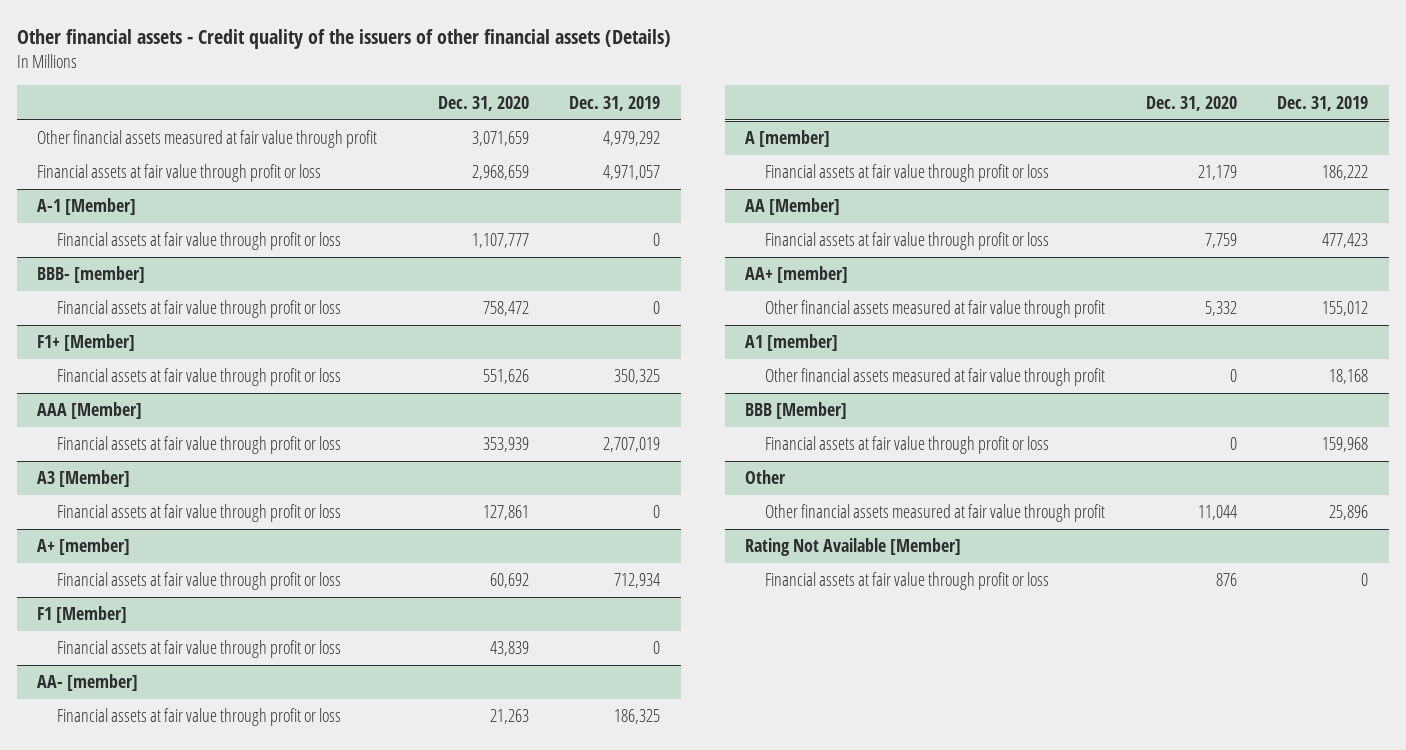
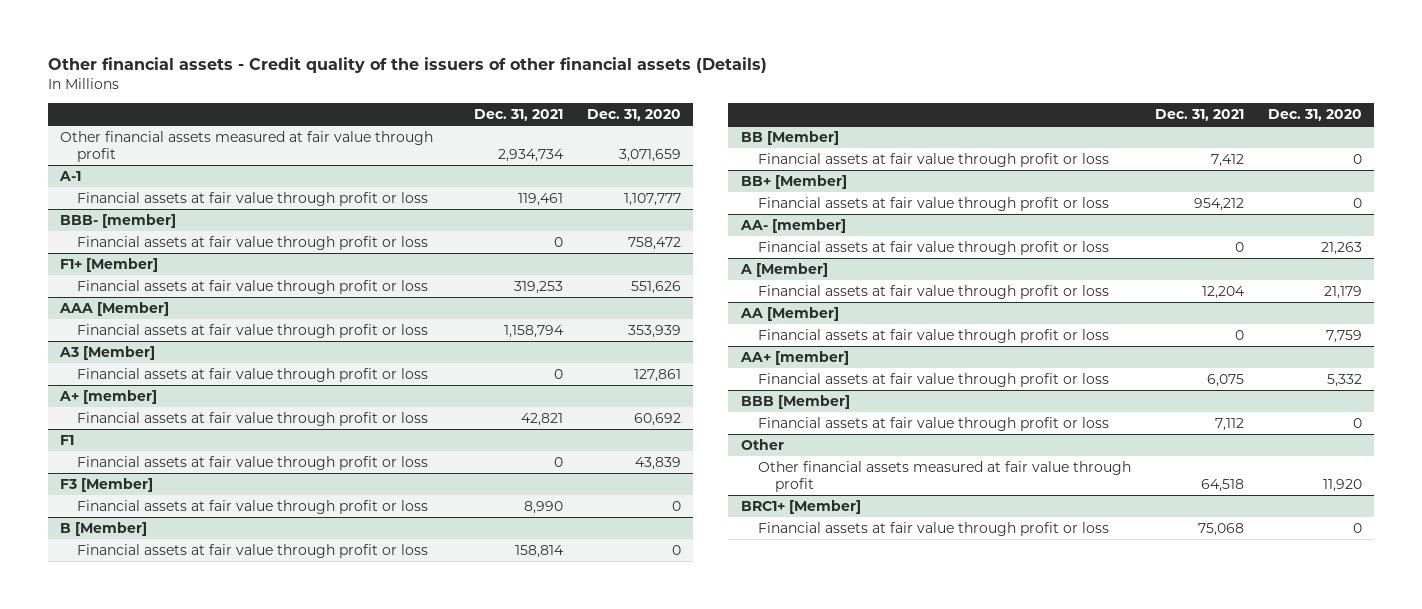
[569,95,661,111] Dec. 31, 2019 -> none
none -> [474,108,564,121] Dec. 31, 2021
[37,164,322,183] Financial assets at fair value through profit or loss -> none
[37,198,137,216] A-1 [Member] -> [58,171,81,182] A-1
[37,606,128,624] F1 [Member] -> [59,435,74,446] F1
none -> [59,478,153,493] F3 [Member]
none -> [77,500,429,515] Financial assets at fair value through profit or loss
none -> [59,522,147,537] B [Member]
none -> [77,544,429,559] Financial assets at fair value through profit or loss
none -> [740,131,839,146] BB [Member]
none -> [757,153,1109,168] Financial assets at fair value through profit or loss
none -> [740,175,847,190] BB+ [Member]
none -> [757,197,1109,212] Financial assets at fair value through profit or loss
[745,130,831,148] A [member] -> [739,263,828,278] A [Member]
[745,334,839,352] A1 [member] -> none
[764,368,1105,387] Other financial assets measured at fair value through profit -> none
[764,300,1105,319] Other financial assets measured at fair value through profit -> [757,373,1109,388] Financial assets at fair value through profit or loss
[745,538,962,557] Rating Not Available [Member] -> none
[1197,505,1237,521] 11,044 -> [1322,478,1362,492] 11,920
none -> [740,500,861,515] BRC1+ [Member]
[1215,573,1237,587] 876 -> [1352,523,1362,534] 0

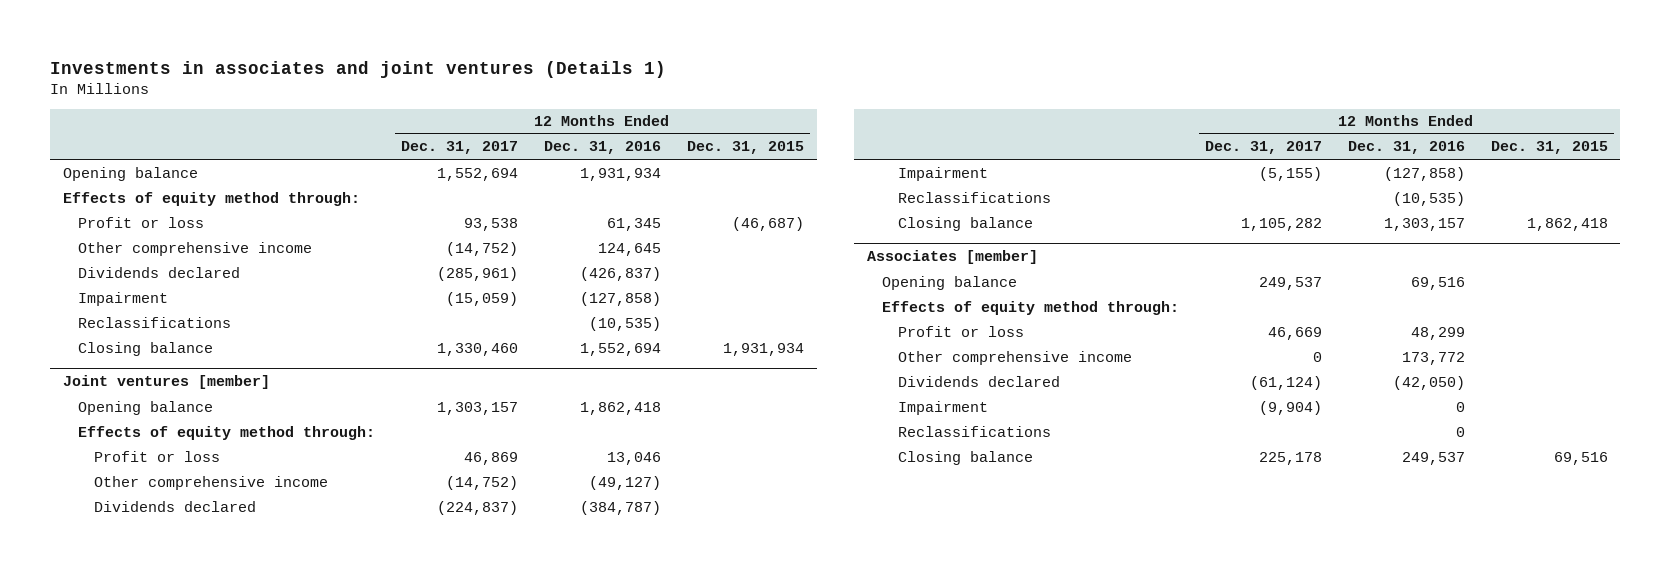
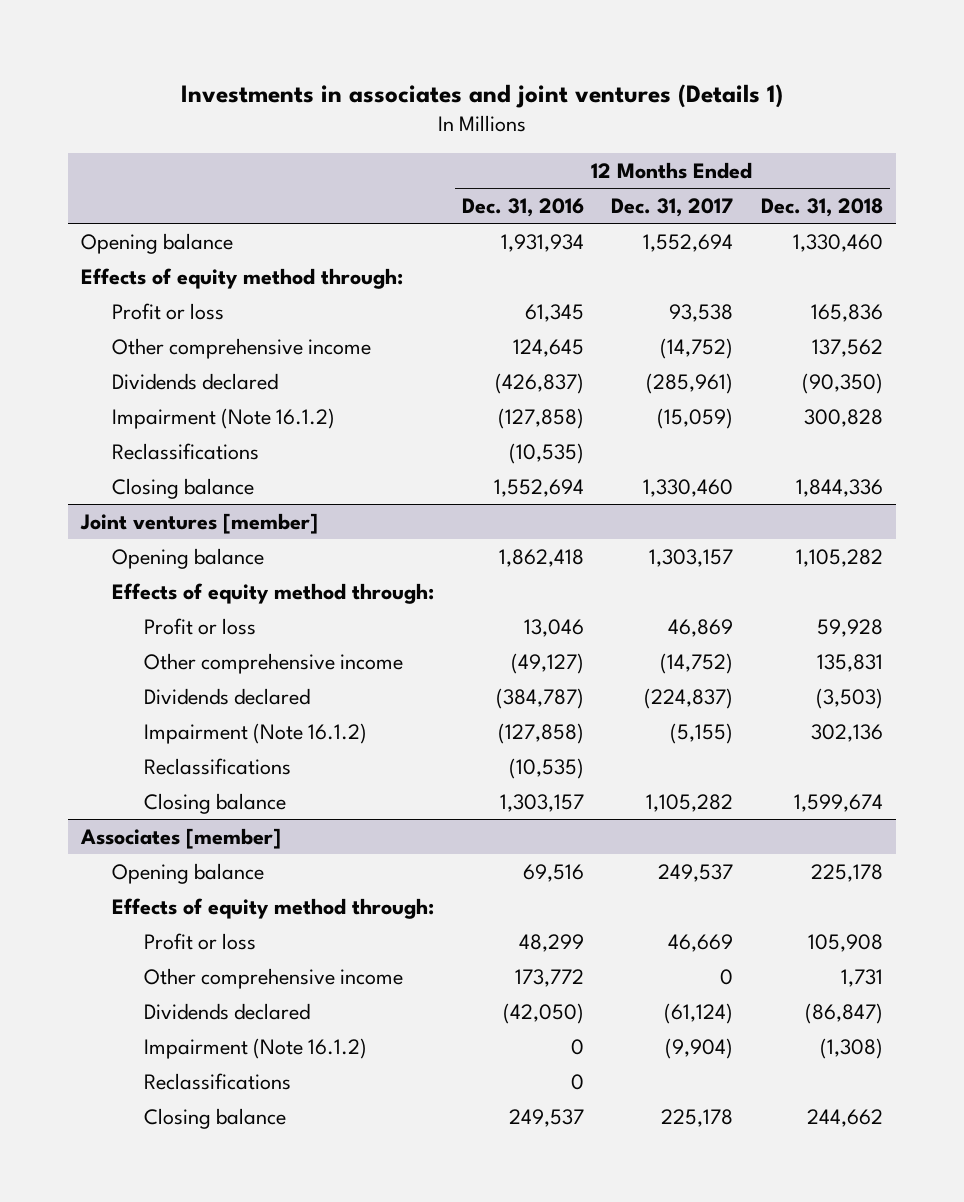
[686,141,804,155] Dec. 31, 2015 -> none
none -> [760,198,883,218] Dec. 31, 2018
[78,291,169,306] Impairment -> [112,407,336,429] Impairment (Note 16.1.2)
[897,166,988,181] Impairment -> [143,722,367,744] Impairment (Note 16.1.2)
[897,400,988,415] Impairment -> [143,1037,367,1059] Impairment (Note 16.1.2)

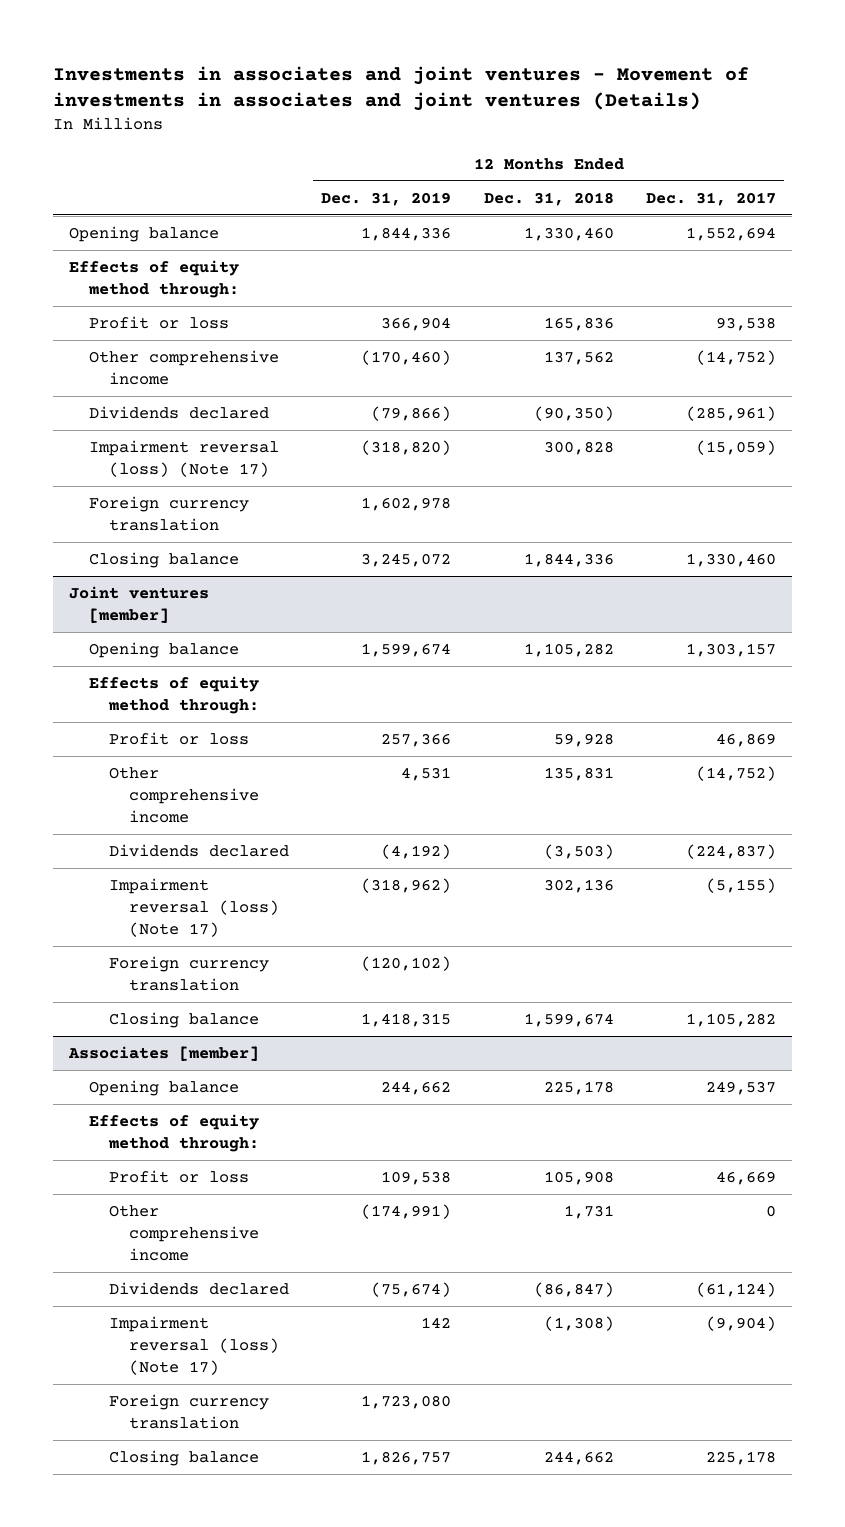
[181,83,784,108] Investments in associates and joint ventures (Details 1) -> [52,65,749,112] Investments in associates and joint ventures - Movement of investments in associates and joint ventures (Details)
[461,198,584,218] Dec. 31, 2016 -> none
none -> [321,191,452,206] Dec. 31, 2019
[112,442,260,460] Reclassifications -> none
[112,407,336,429] Impairment (Note 16.1.2) -> [89,440,280,477] Impairment reversal (loss) (Note 17)
none -> [89,496,250,531] Foreign currency translation
[143,757,291,775] Reclassifications -> none
[143,722,367,744] Impairment (Note 16.1.2) -> [108,878,279,937] Impairment reversal (loss) (Note 17)
none -> [108,956,269,991] Foreign currency translation
[143,1072,291,1090] Reclassifications -> none
[143,1037,367,1059] Impairment (Note 16.1.2) -> [108,1316,279,1375] Impairment reversal (loss) (Note 17)
none -> [108,1394,269,1429] Foreign currency translation

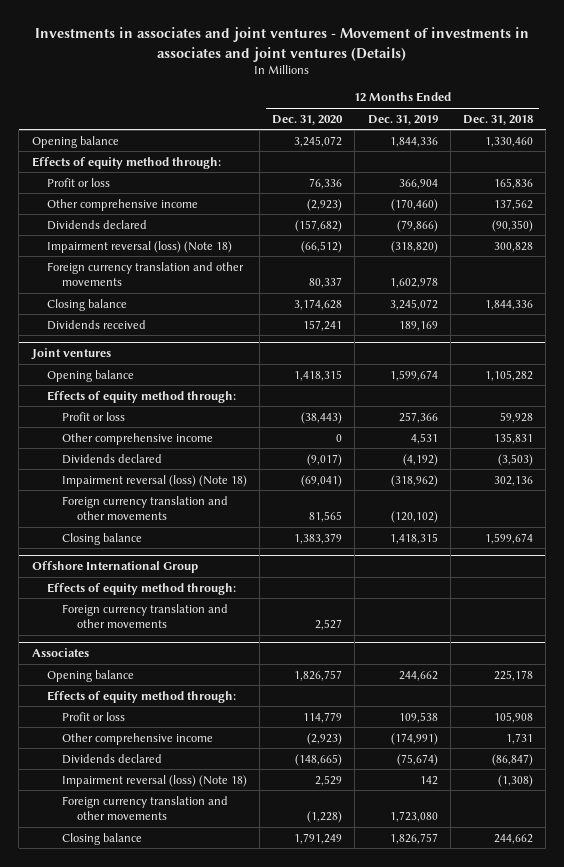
[646,191,777,206] Dec. 31, 2017 -> none
none -> [272,114,344,125] Dec. 31, 2020
[89,440,280,477] Impairment reversal (loss) (Note 17) -> [46,240,232,253] Impairment reversal (loss) (Note 18)
[89,496,250,531] Foreign currency translation -> [46,261,244,287] Foreign currency translation and other movements
none -> [46,319,146,330] Dividends received
[69,586,210,623] Joint ventures [member] -> [30,348,111,361] Joint ventures
[108,878,279,937] Impairment reversal (loss) (Note 17) -> [62,474,248,487] Impairment reversal (loss) (Note 18)
[108,956,269,991] Foreign currency translation -> [62,495,229,521] Foreign currency translation and other movements
none -> [31,561,198,574] Offshore International Group
none -> [46,582,236,595] Effects of equity method through:
none -> [62,603,229,629] Foreign currency translation and other movements
[68,1046,260,1062] Associates [member] -> [31,648,89,658] Associates
[108,1316,279,1375] Impairment reversal (loss) (Note 17) -> [62,774,248,787] Impairment reversal (loss) (Note 18)
[108,1394,269,1429] Foreign currency translation -> [62,795,229,821] Foreign currency translation and other movements

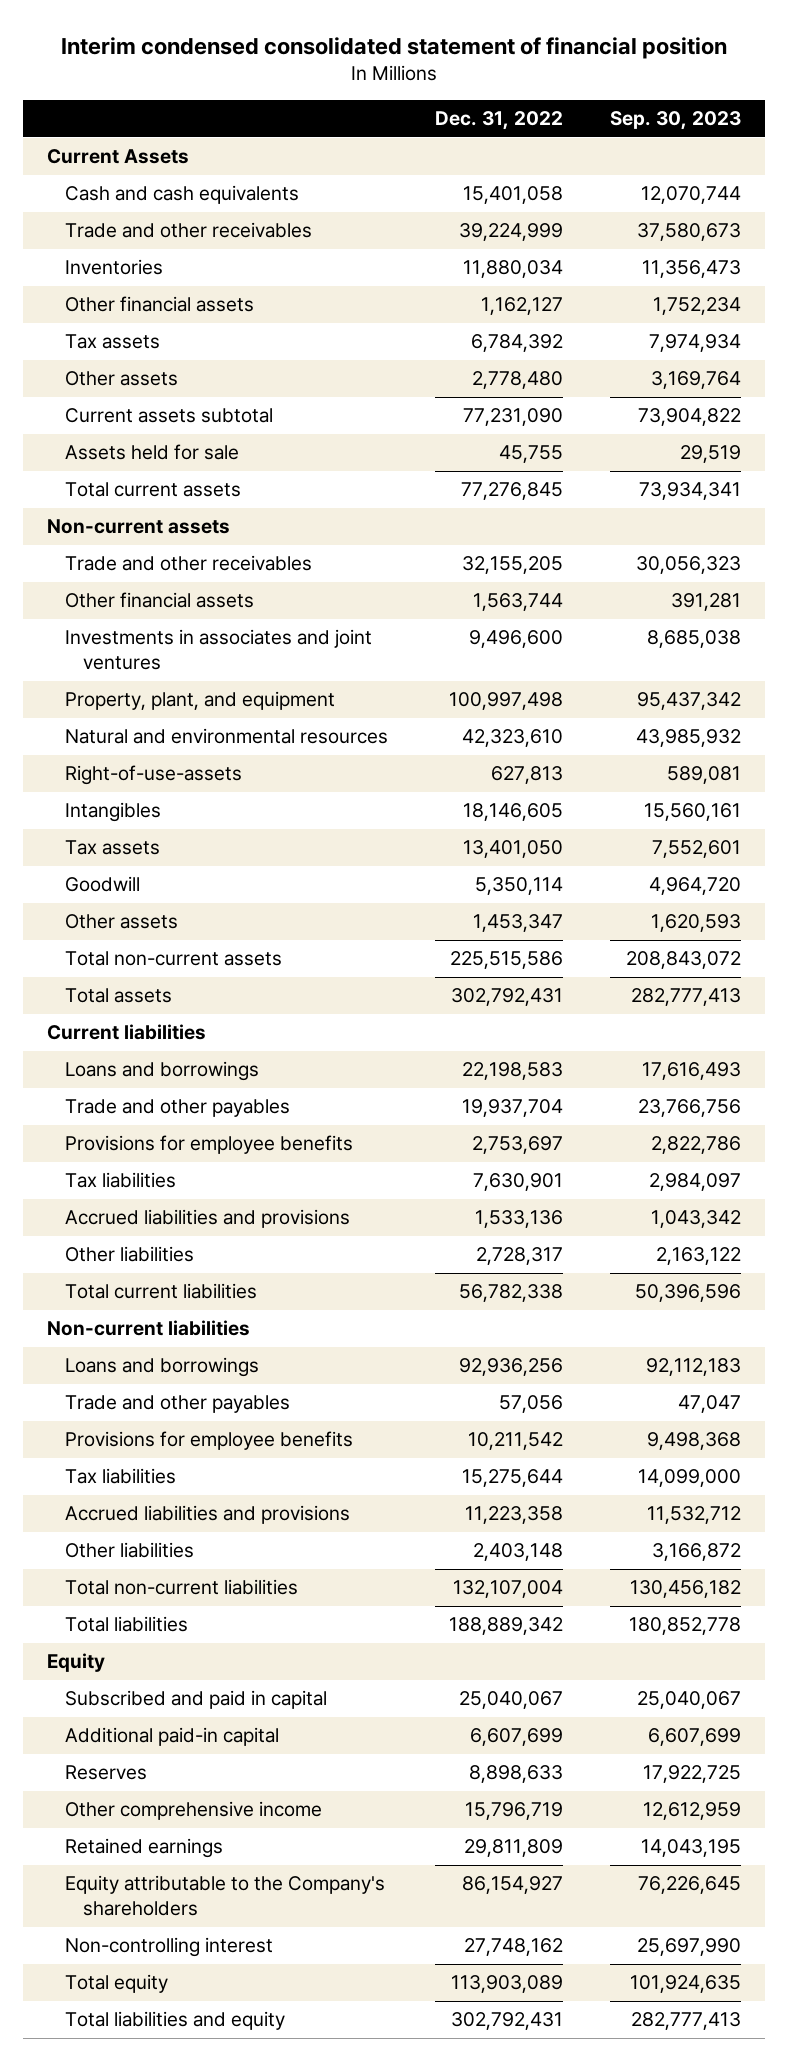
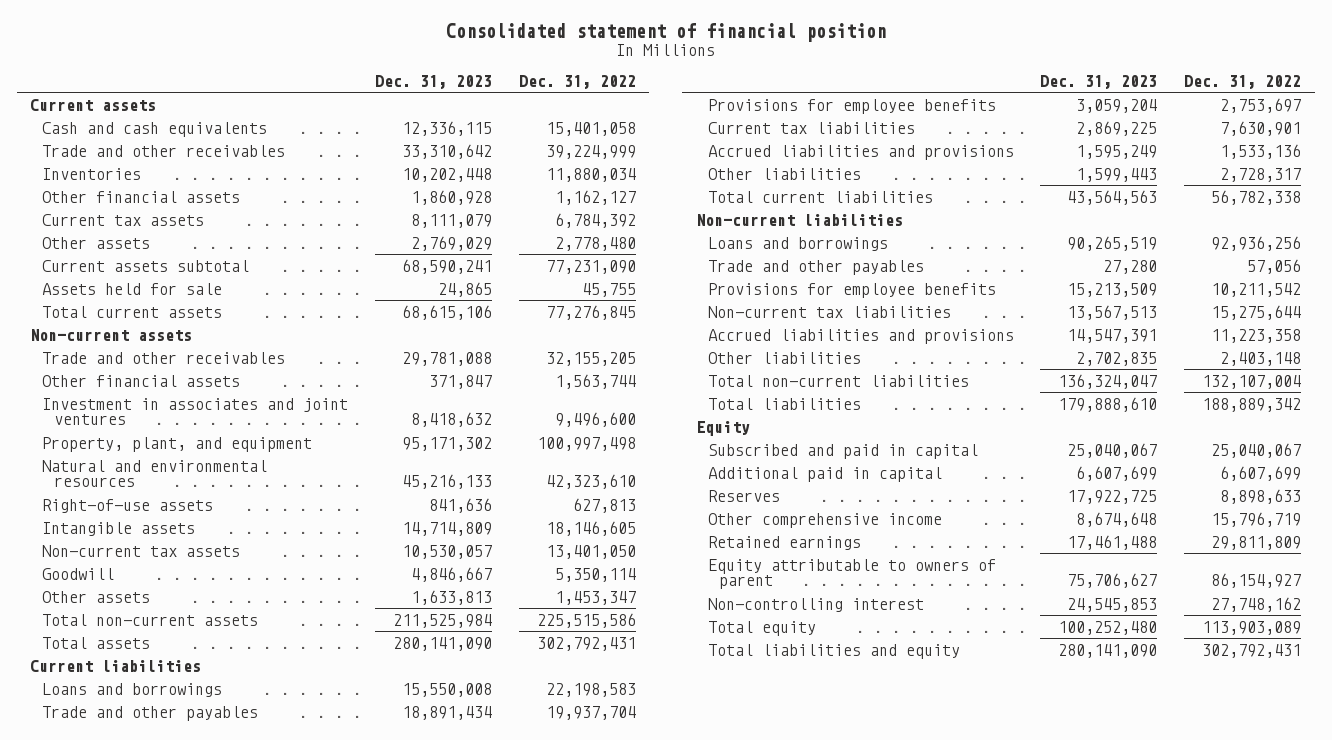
[61,36,728,59] Interim condensed consolidated statement of financial position -> [445,22,886,42] Consolidated statement of financial position
[610,111,742,131] Sep. 30, 2023 -> none
none -> [374,74,492,89] Dec. 31, 2023
[46,149,189,165] Current Assets -> [30,98,157,111] Current assets
[65,334,161,350] Tax assets -> [42,213,205,226] Current tax assets
[65,629,373,671] Investments in associates and joint ventures -> [42,397,349,426] Investment in associates and joint ventures
[65,765,243,786] Right-of-use-assets -> [42,498,214,513] Right-of-use assets
[65,802,162,823] Intangibles -> [42,521,196,536] Intangible assets
[65,840,161,856] Tax assets -> [42,544,241,557] Non-current tax assets
[65,1172,177,1189] Tax liabilities -> [707,121,915,134] Current tax liabilities
[65,1468,177,1485] Tax liabilities -> [707,305,951,318] Non-current tax liabilities
[65,1727,280,1747] Additional paid-in capital -> [707,466,942,482] Additional paid in capital
[65,1875,386,1917] Equity attributable to the Company's shareholders -> [707,558,996,590] Equity attributable to owners of parent

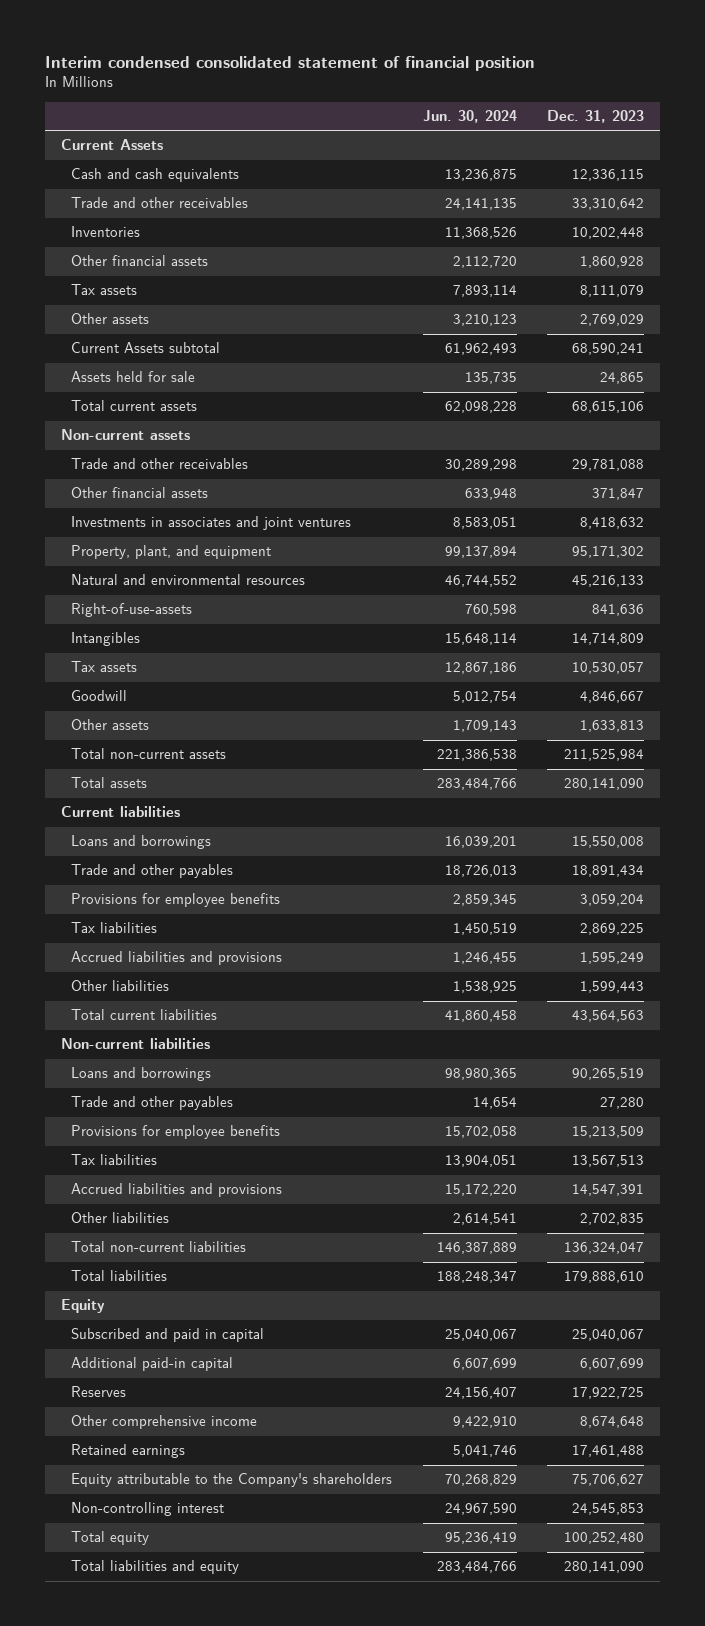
[445,22,886,42] Consolidated statement of financial position -> [45,55,536,71] Interim condensed consolidated statement of financial position
[518,74,636,89] Dec. 31, 2022 -> none
none -> [422,110,517,124] Jun. 30, 2024
[30,98,157,111] Current assets -> [60,139,163,151] Current Assets
[42,213,205,226] Current tax assets -> [71,284,138,296] Tax assets
[42,259,250,272] Current assets subtotal -> [71,342,221,354] Current Assets subtotal
[42,397,349,426] Investment in associates and joint ventures -> [71,516,352,531] Investments in associates and joint ventures
[42,498,214,513] Right-of-use assets -> [71,603,193,618] Right-of-use-assets
[42,521,196,536] Intangible assets -> [71,632,141,647] Intangibles
[42,544,241,557] Non-current tax assets -> [71,661,138,673] Tax assets
[707,121,915,134] Current tax liabilities -> [71,922,158,934] Tax liabilities
[707,305,951,318] Non-current tax liabilities -> [71,1154,158,1166] Tax liabilities
[707,466,942,482] Additional paid in capital -> [71,1357,234,1372] Additional paid-in capital
[707,558,996,590] Equity attributable to owners of parent -> [71,1473,393,1488] Equity attributable to the Company's shareholders

